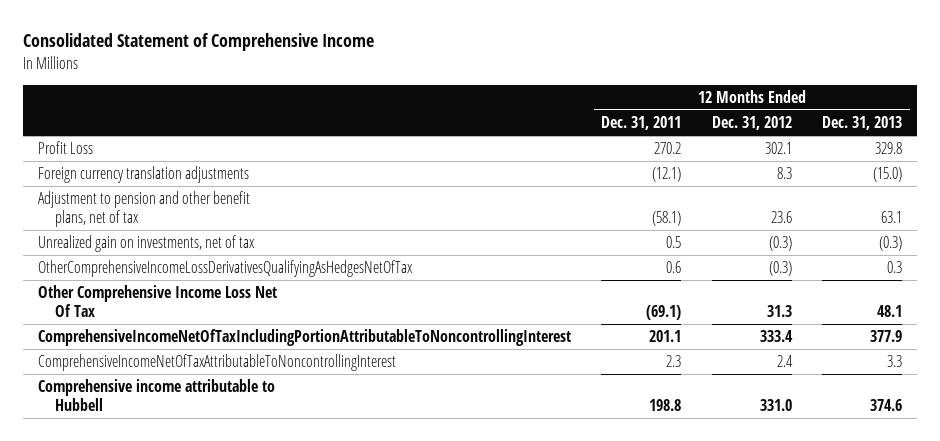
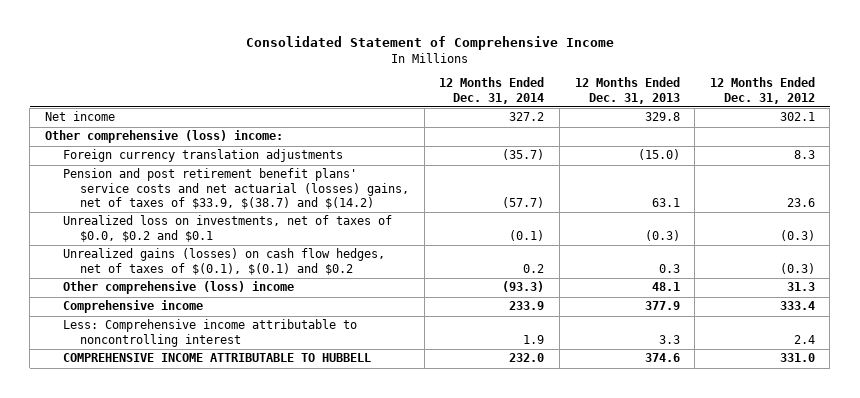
[601,116,682,131] Dec. 31, 2011 -> none
none -> [439,77,545,104] 12 Months Ended Dec. 31, 2014
[38,141,94,155] Profit Loss -> [44,111,115,122] Net income
none -> [44,130,283,144] Other comprehensive (loss) income:
[38,191,251,227] Adjustment to pension and other benefit plans, net of tax -> [62,168,410,209] Pension and post retirement benefit plans' service costs and net actuarial (losses) gains, net of taxes of $33.9, $(38.7) and $(14.2)
[38,235,256,253] Unrealized gain on investments, net of tax -> [62,215,392,242] Unrealized loss on investments, net of taxes of $0.0, $0.2 and $0.1
[38,260,414,278] OtherComprehensiveIncomeLossDerivativesQualifyingAsHedgesNetOfTax -> [62,248,385,275] Unrealized gains (losses) on cash flow hedges, net of taxes of $(0.1), $(0.1) and $0.2
[38,285,278,317] Other Comprehensive Income Loss Net Of Tax -> [62,281,294,295] Other comprehensive (loss) income
[38,329,572,347] ComprehensiveIncomeNetOfTaxIncludingPortionAttributableToNoncontrollingInterest -> [62,300,203,314] Comprehensive income
[38,354,397,372] ComprehensiveIncomeNetOfTaxAttributableToNoncontrollingInterest -> [62,319,357,347] Less: Comprehensive income attributable to noncontrolling interest
[38,379,276,411] Comprehensive income attributable to Hubbell -> [62,353,371,363] COMPREHENSIVE INCOME ATTRIBUTABLE TO HUBBELL

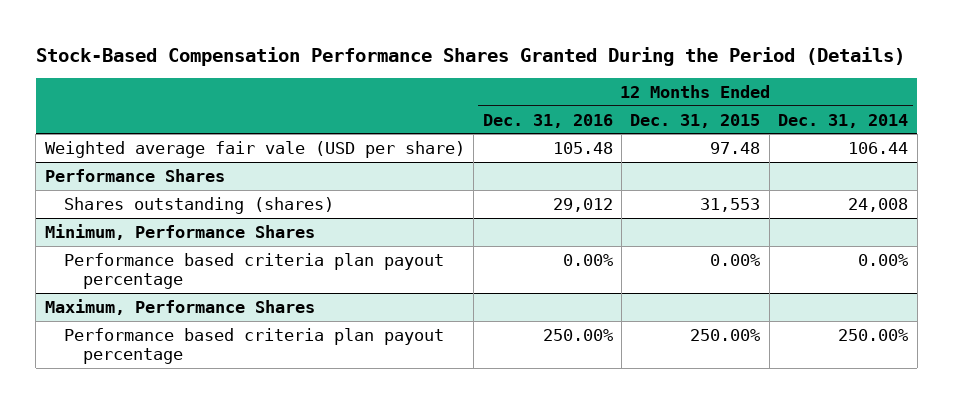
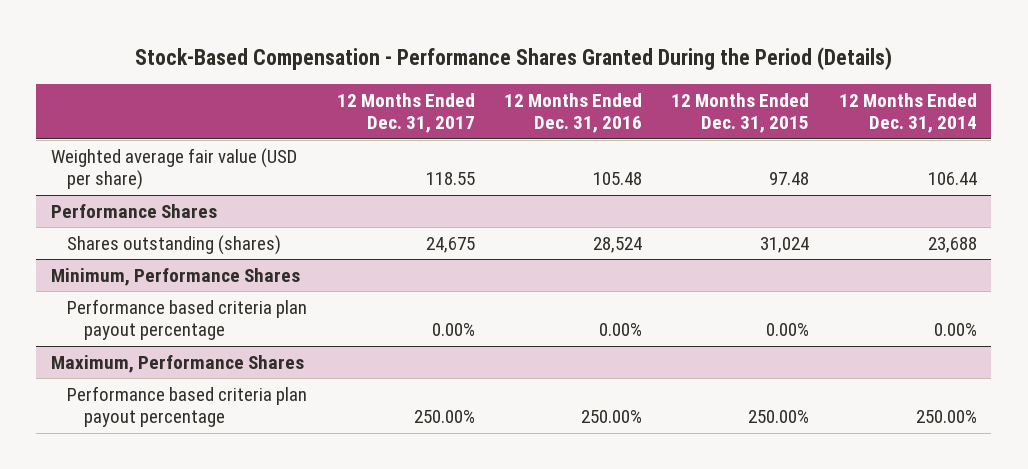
[35,46,905,66] Stock-Based Compensation Performance Shares Granted During the Period (Details) -> [134,47,892,71] Stock-Based Compensation - Performance Shares Granted During the Period (Details)
none -> [336,92,475,134] 12 Months Ended Dec. 31, 2017
[44,140,465,158] Weighted average fair vale (USD per share) -> [50,147,297,191] Weighted average fair value (USD per share)
[552,197,613,212] 29,012 -> [592,236,642,253] 28,524
[700,197,761,212] 31,553 -> [760,236,810,253] 31,024
[848,197,909,212] 24,008 -> [927,236,977,253] 23,688

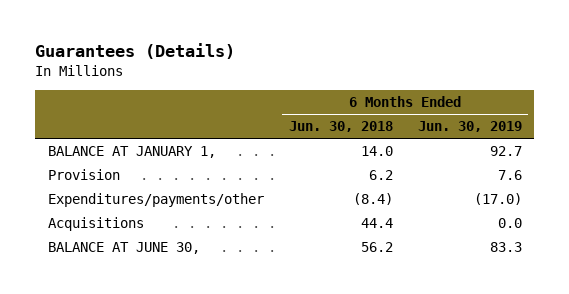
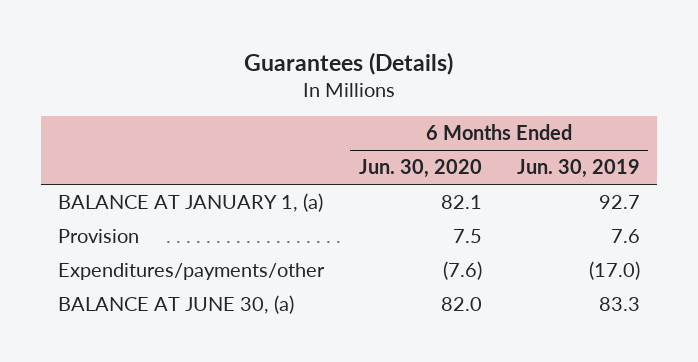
[288,121,393,133] Jun. 30, 2018 -> none
none -> [358,159,482,179] Jun. 30, 2020
[47,146,216,159] BALANCE AT JANUARY 1, -> [58,192,324,212] BALANCE AT JANUARY 1, (a)
[47,217,144,232] Acquisitions -> none
[47,242,200,255] BALANCE AT JUNE 30, -> [58,294,295,314] BALANCE AT JUNE 30, (a)

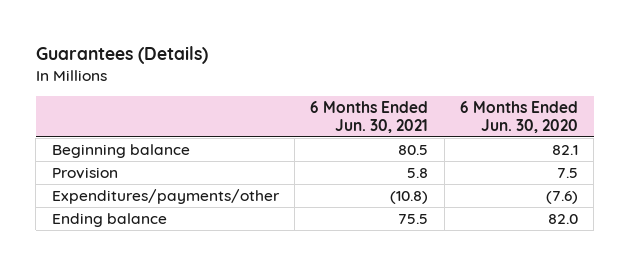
[516,159,640,179] Jun. 30, 2019 -> none
none -> [310,100,429,134] 6 Months Ended Jun. 30, 2021
[58,192,324,212] BALANCE AT JANUARY 1, (a) -> [51,143,190,158] Beginning balance
[58,294,295,314] BALANCE AT JUNE 30, (a) -> [51,212,167,227] Ending balance

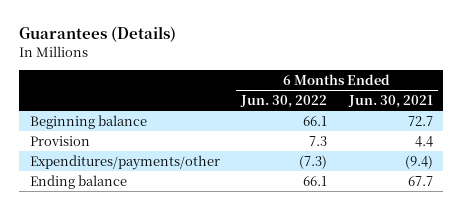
[459,100,578,134] 6 Months Ended Jun. 30, 2020 -> none
none -> [240,94,328,108] Jun. 30, 2022
[398,144,429,155] 80.5 -> [407,115,433,126] 72.7
[407,167,429,178] 5.8 -> [414,135,433,147] 4.4
[390,190,429,204] (10.8) -> [404,154,433,169] (9.4)
[398,213,429,224] 75.5 -> [407,175,433,186] 67.7

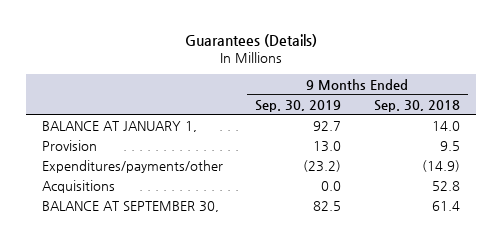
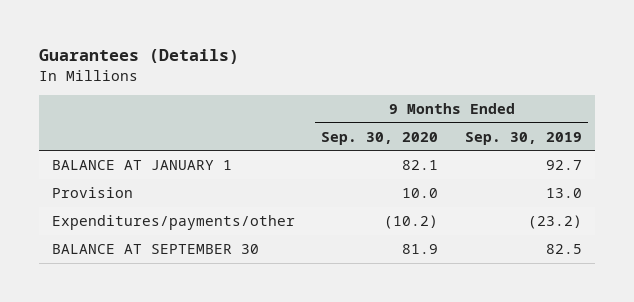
[373,99,460,112] Sep. 30, 2018 -> none
none -> [321,131,439,145] Sep. 30, 2020
[42,121,198,133] BALANCE AT JANUARY 1, -> [51,159,232,170] BALANCE AT JANUARY 1
[42,180,116,194] Acquisitions -> none
[42,201,220,213] BALANCE AT SEPTEMBER 30, -> [51,243,259,254] BALANCE AT SEPTEMBER 30

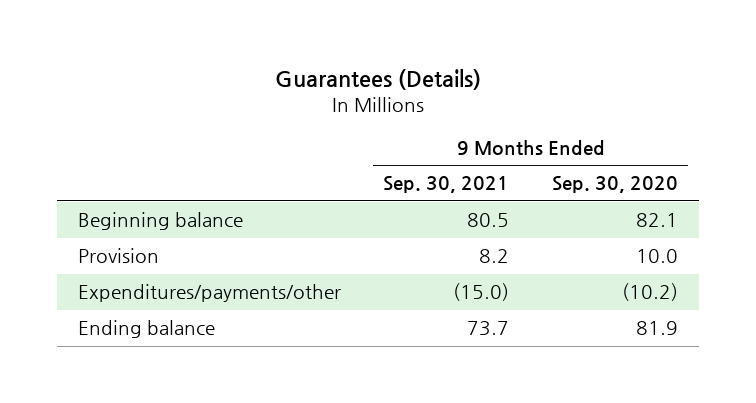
[464,131,582,145] Sep. 30, 2019 -> none
none -> [383,176,510,194] Sep. 30, 2021
[51,159,232,170] BALANCE AT JANUARY 1 -> [78,212,244,231] Beginning balance
[51,243,259,254] BALANCE AT SEPTEMBER 30 -> [78,320,216,339] Ending balance

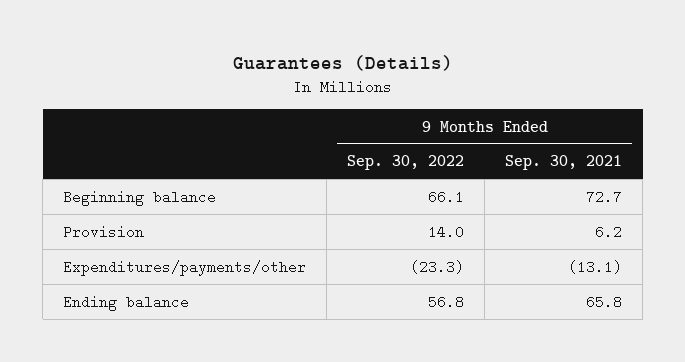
[551,176,678,194] Sep. 30, 2020 -> none
none -> [347,155,465,171] Sep. 30, 2022
[467,213,510,228] 80.5 -> [586,189,623,204] 72.7
[479,249,510,264] 8.2 -> [595,224,623,239] 6.2
[453,283,510,302] (15.0) -> [568,259,623,274] (13.1)
[467,321,510,337] 73.7 -> [586,294,623,309] 65.8

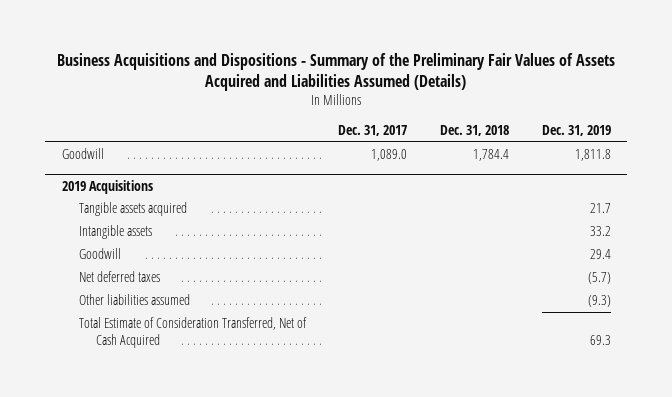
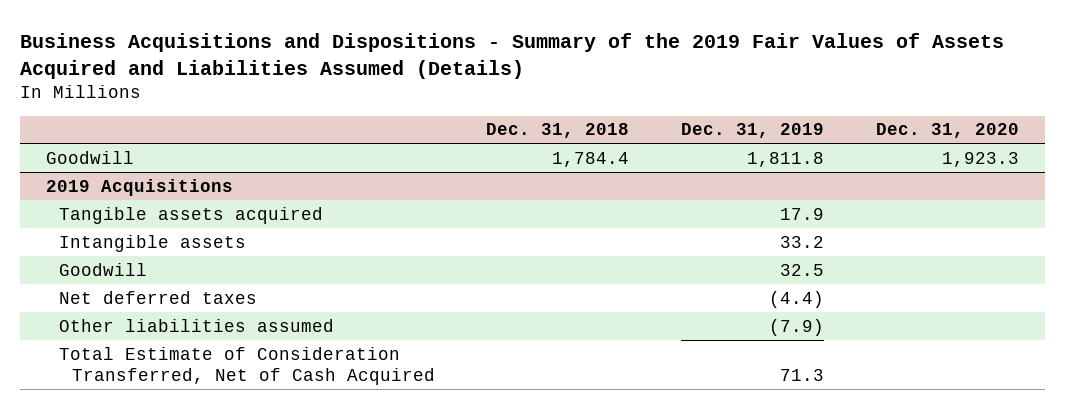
[57,53,616,92] Business Acquisitions and Dispositions - Summary of the Preliminary Fair Values of Assets Acquired and Liabilities Assumed (Details) -> [20,32,1005,79] Business Acquisitions and Dispositions - Summary of the 2019 Fair Values of Assets Acquired and Liabilities Assumed (Details)
[338,124,408,136] Dec. 31, 2017 -> none
none -> [876,123,1020,139] Dec. 31, 2020
[589,203,611,214] 21.7 -> [780,207,825,220] 17.9
[589,249,611,260] 29.4 -> [780,263,825,276] 32.5
[587,272,611,285] (5.7) -> [769,290,825,308] (4.4)
[587,295,611,308] (9.3) -> [769,318,825,336] (7.9)
[589,334,611,345] 69.3 -> [780,369,825,382] 71.3

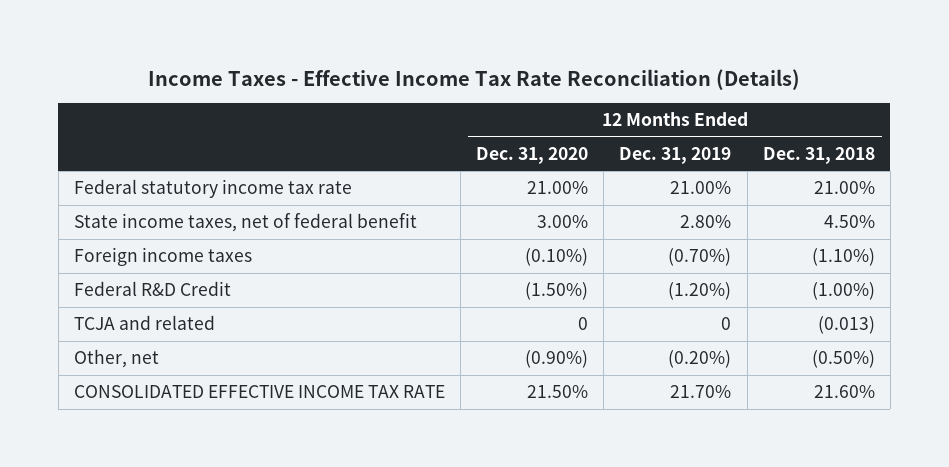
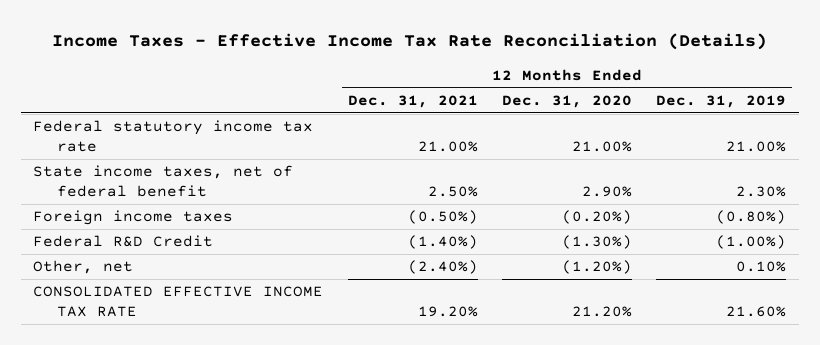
[762,146,875,164] Dec. 31, 2018 -> none
none -> [347,94,478,108] Dec. 31, 2021
[73,315,215,331] TCJA and related -> none
[537,215,589,229] 3.00% -> [582,185,633,197] 2.90%
[680,215,732,229] 2.80% -> [736,185,787,197] 2.30%
[525,248,589,267] (0.10%) -> [562,210,633,225] (0.20%)
[668,248,732,267] (0.70%) -> [716,210,787,225] (0.80%)
[525,282,589,301] (1.50%) -> [562,235,633,250] (1.30%)
[668,282,732,301] (1.20%) -> [716,235,787,250] (1.00%)
[525,350,589,369] (0.90%) -> [562,260,633,275] (1.20%)
[668,350,732,369] (0.20%) -> [736,261,787,273] 0.10%
[527,385,589,399] 21.50% -> [572,305,633,317] 21.20%
[670,385,732,399] 21.70% -> [726,305,787,317] 21.60%

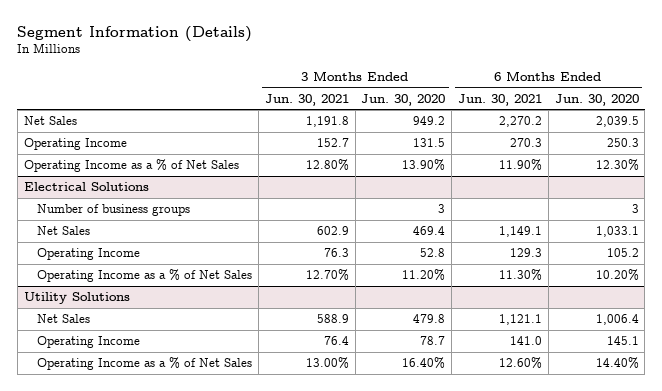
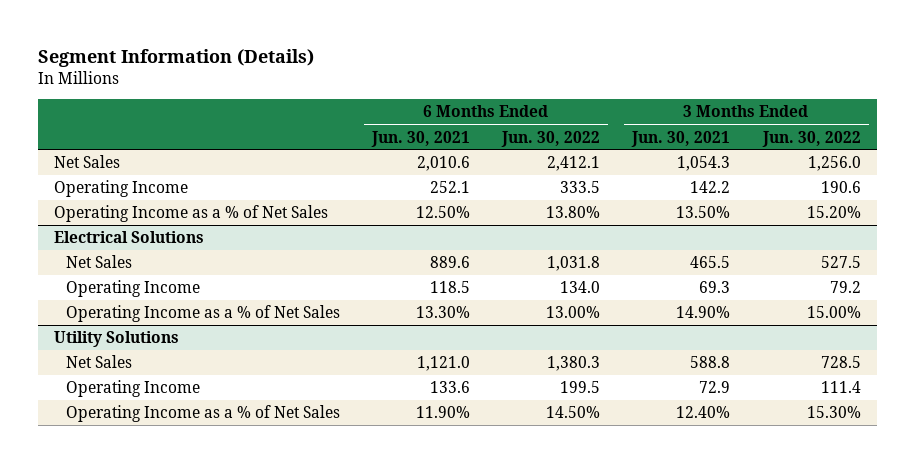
[361,93,446,106] Jun. 30, 2020 -> none
[554,93,639,106] Jun. 30, 2020 -> none
none -> [501,130,601,147] Jun. 30, 2022
none -> [761,130,861,147] Jun. 30, 2022
[305,116,349,128] 1,191.8 -> [677,156,731,172] 1,054.3
[499,116,543,128] 2,270.2 -> [416,156,470,172] 2,010.6
[316,138,349,148] 152.7 -> [690,181,731,194] 142.2
[510,138,543,148] 270.3 -> [429,181,470,194] 252.1
[305,159,349,172] 12.80% -> [676,206,731,219] 13.50%
[499,159,543,172] 11.90% -> [415,206,470,219] 12.50%
[37,204,191,217] Number of business groups -> none
[316,226,349,236] 602.9 -> [690,256,731,269] 465.5
[499,226,543,238] 1,149.1 -> [429,256,470,269] 889.6
[323,248,349,258] 76.3 -> [699,281,731,294] 69.3
[510,248,543,258] 129.3 -> [429,281,470,294] 118.5
[305,269,349,282] 12.70% -> [676,306,731,319] 14.90%
[499,269,543,282] 11.30% -> [415,306,470,319] 13.30%
[316,314,349,324] 588.9 -> [690,356,731,369] 588.8
[499,314,543,326] 1,121.1 -> [416,356,470,372] 1,121.0
[323,336,349,346] 76.4 -> [699,381,731,394] 72.9
[510,336,543,346] 141.0 -> [429,381,470,394] 133.6
[305,357,349,370] 13.00% -> [676,406,731,419] 12.40%
[499,357,543,370] 12.60% -> [415,406,470,419] 11.90%

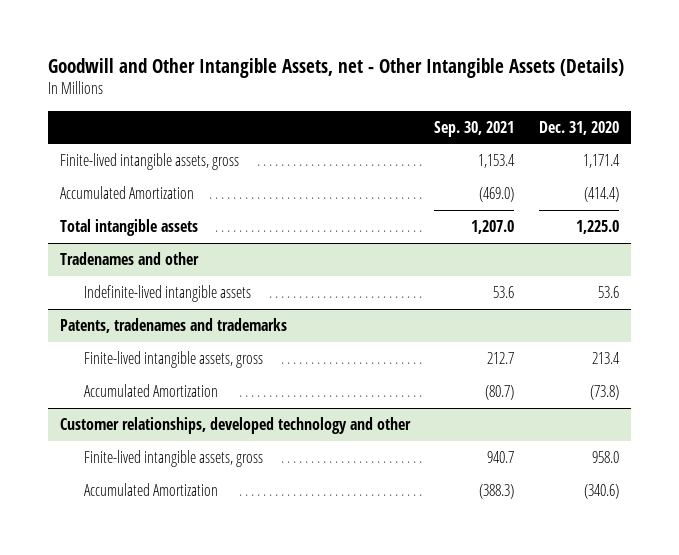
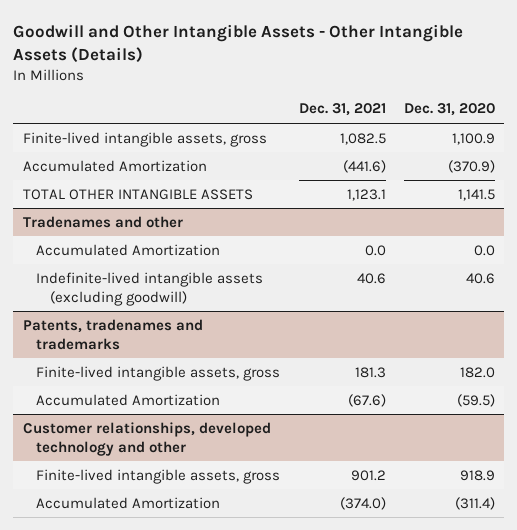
[47,57,624,78] Goodwill and Other Intangible Assets, net - Other Intangible Assets (Details) -> [13,23,464,63] Goodwill and Other Intangible Assets - Other Intangible Assets (Details)
[434,120,515,137] Sep. 30, 2021 -> none
none -> [298,103,386,117] Dec. 31, 2021
[582,154,620,169] 1,171.4 -> [451,132,495,145] 1,100.9
[583,187,619,203] (414.4) -> [447,159,495,173] (370.9)
[60,219,199,237] Total intangible assets -> [22,188,253,200] TOTAL OTHER INTANGIBLE ASSETS
[575,220,619,235] 1,225.0 -> [457,188,495,201] 1,141.5
none -> [36,243,221,256] Accumulated Amortization
[84,285,252,303] Indefinite-lived intangible assets -> [36,271,264,306] Indefinite-lived intangible assets (excluding goodwill)
[597,286,619,299] 53.6 -> [465,272,495,284] 40.6
[591,352,620,365] 213.4 -> [459,366,495,378] 182.0
[589,385,619,401] (73.8) -> [456,393,495,407] (59.5)
[591,451,619,464] 958.0 -> [459,469,495,481] 918.9
[583,484,619,500] (340.6) -> [454,496,495,510] (311.4)

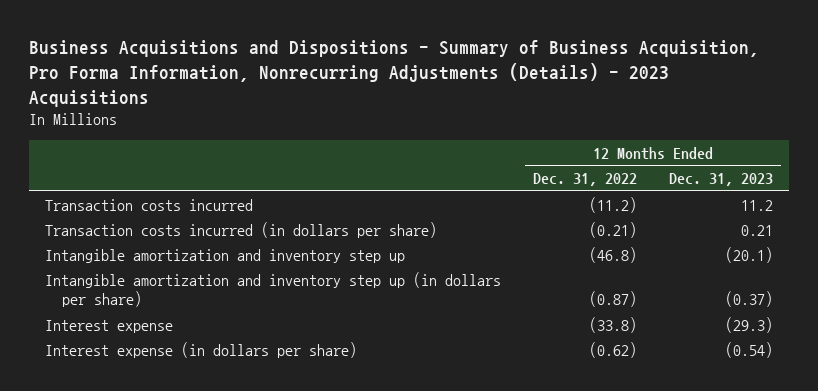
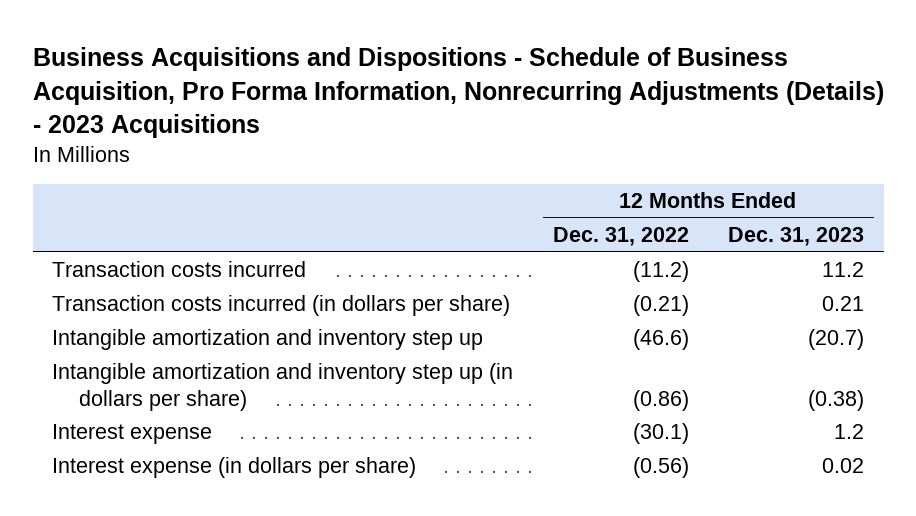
[28,40,759,107] Business Acquisitions and Dispositions - Summary of Business Acquisition, Pro Forma Information, Nonrecurring Adjustments (Details) - 2023 Acquisitions -> [32,47,884,139] Business Acquisitions and Dispositions - Schedule of Business Acquisition, Pro Forma Information, Nonrecurring Adjustments (Details) - 2023 Acquisitions
[588,246,637,263] (46.8) -> [632,329,689,351] (46.6)
[724,246,773,263] (20.1) -> [808,329,865,351] (20.7)
[588,291,637,308] (0.87) -> [632,389,689,411] (0.86)
[724,291,773,308] (0.37) -> [808,389,865,411] (0.38)
[588,316,637,333] (33.8) -> [632,423,689,445] (30.1)
[724,316,773,333] (29.3) -> [834,424,865,440] 1.2
[588,341,637,358] (0.62) -> [632,457,689,479] (0.56)
[724,341,773,358] (0.54) -> [822,458,865,474] 0.02

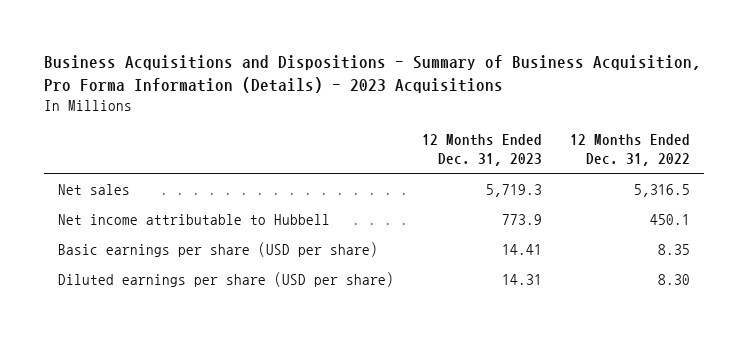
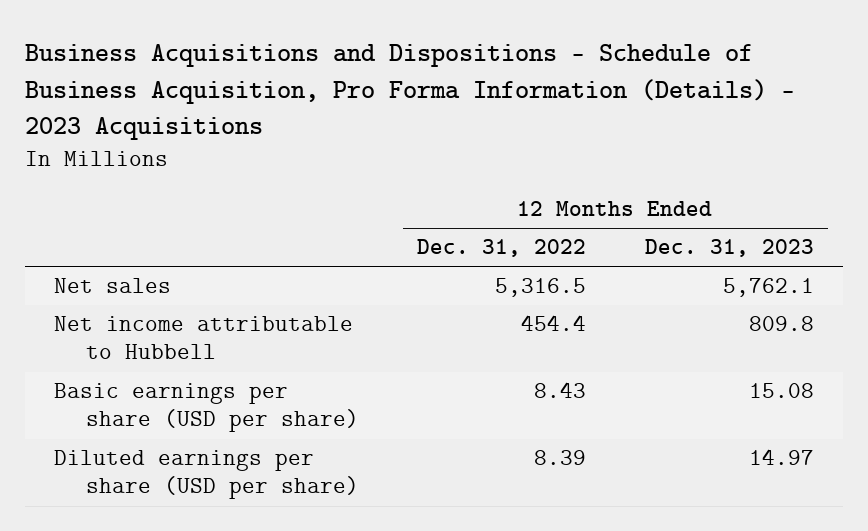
[43,54,701,93] Business Acquisitions and Dispositions - Summary of Business Acquisition, Pro Forma Information (Details) - 2023 Acquisitions -> [24,44,795,141] Business Acquisitions and Dispositions - Schedule of Business Acquisition, Pro Forma Information (Details) - 2023 Acquisitions
[486,183,543,197] 5,719.3 -> [722,278,814,298] 5,762.1
[502,213,543,225] 773.9 -> [748,316,814,332] 809.8
[650,213,691,225] 450.1 -> [521,315,587,332] 454.4
[502,243,543,255] 14.41 -> [748,383,814,399] 15.08
[658,243,691,255] 8.35 -> [534,382,587,399] 8.43
[502,273,543,285] 14.31 -> [748,449,814,466] 14.97
[658,273,691,285] 8.30 -> [534,450,587,466] 8.39

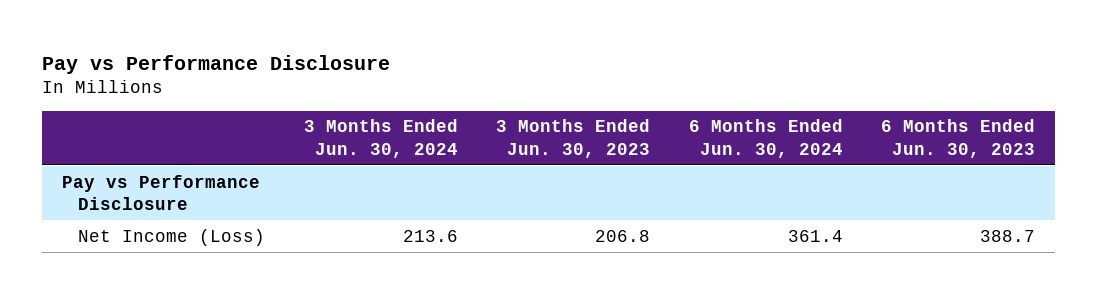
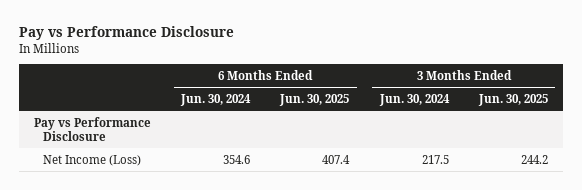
[496,119,651,158] 3 Months Ended Jun. 30, 2023 -> none
[881,119,1036,158] 6 Months Ended Jun. 30, 2023 -> none
none -> [279,94,350,107] Jun. 30, 2025
none -> [477,94,548,107] Jun. 30, 2025
[402,229,458,242] 213.6 -> [421,154,449,164] 217.5
[787,229,843,242] 361.4 -> [223,154,251,164] 354.6

